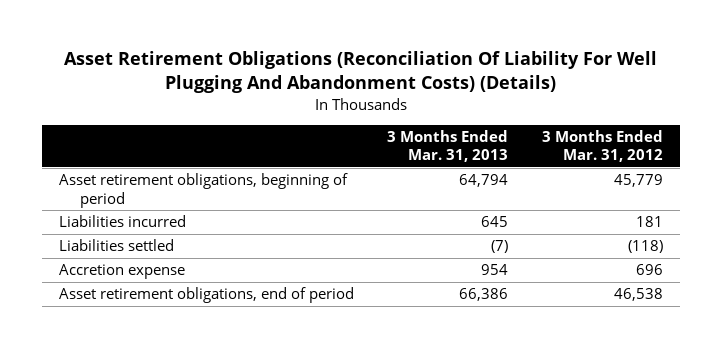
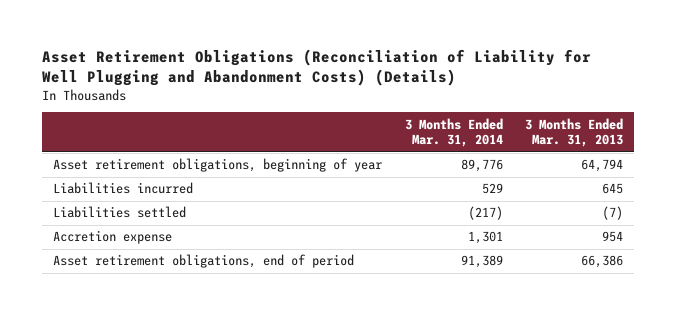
[63,51,657,94] Asset Retirement Obligations (Reconciliation Of Liability For Well Plugging And Abandonment Costs) (Details) -> [42,49,592,87] Asset Retirement Obligations (Reconciliation of Liability for Well Plugging and Abandonment Costs) (Details)
[542,130,664,163] 3 Months Ended Mar. 31, 2012 -> none
none -> [404,117,503,148] 3 Months Ended Mar. 31, 2014
[58,173,348,208] Asset retirement obligations, beginning of period -> [53,158,383,173] Asset retirement obligations, beginning of year

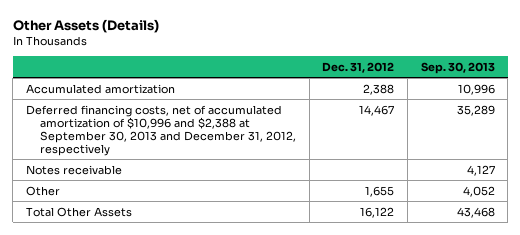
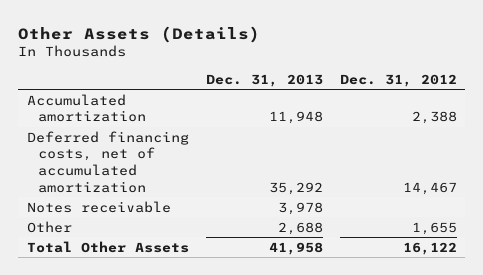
[420,61,495,74] Sep. 30, 2013 -> none
none -> [205,73,323,87] Dec. 31, 2013
[25,104,297,157] Deferred financing costs, net of accumulated amortization of $10,996 and $2,388 at September 30, 2013 and December 31, 2012, respectively -> [26,130,189,193] Deferred financing costs, net of accumulated amortization

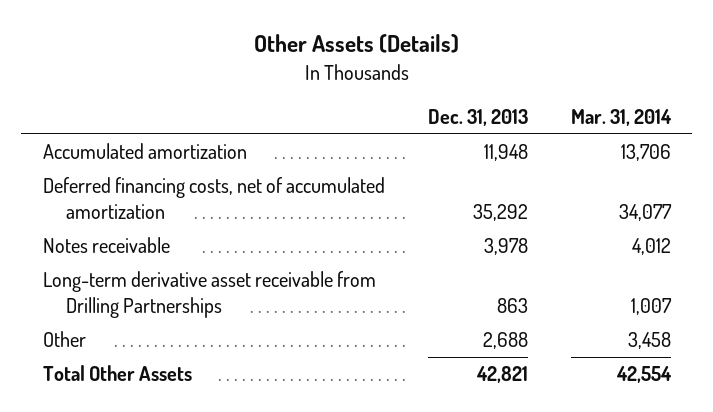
[339,73,457,87] Dec. 31, 2012 -> none
none -> [570,108,672,126] Mar. 31, 2014
none -> [42,271,376,319] Long-term derivative asset receivable from Drilling Partnerships
[268,241,323,255] 41,958 -> [475,366,528,384] 42,821

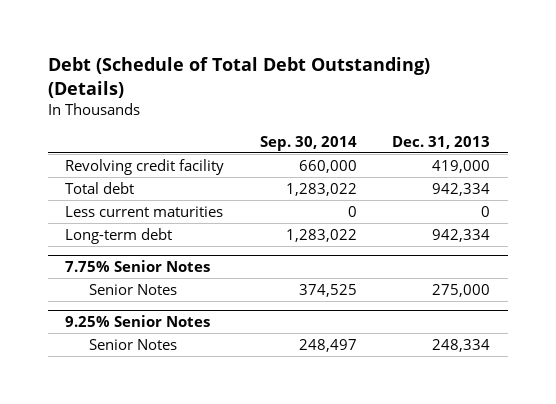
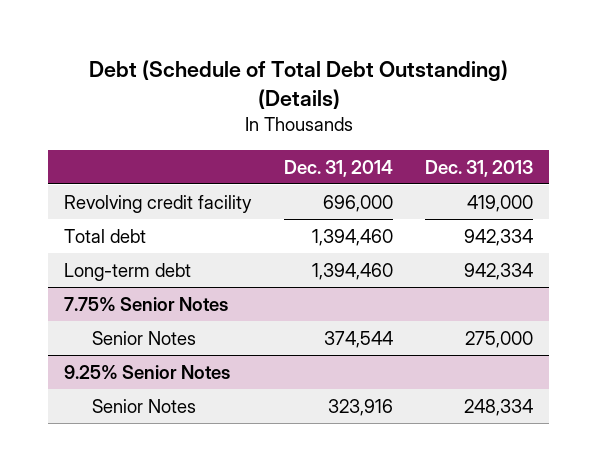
[259,135,357,151] Sep. 30, 2014 -> none
none -> [283,159,393,177] Dec. 31, 2014
[65,205,224,217] Less current maturities -> none

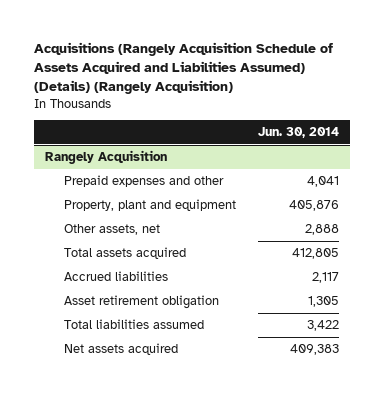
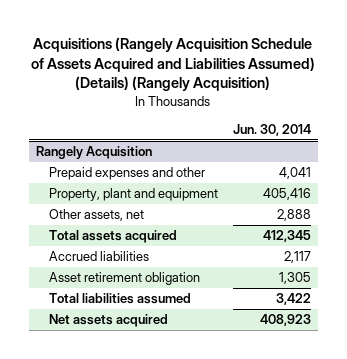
[288,200,339,212] 405,876 -> [262,188,311,201] 405,416
[291,248,339,260] 412,805 -> [262,230,311,243] 412,345
[289,344,339,356] 409,383 -> [259,314,311,327] 408,923

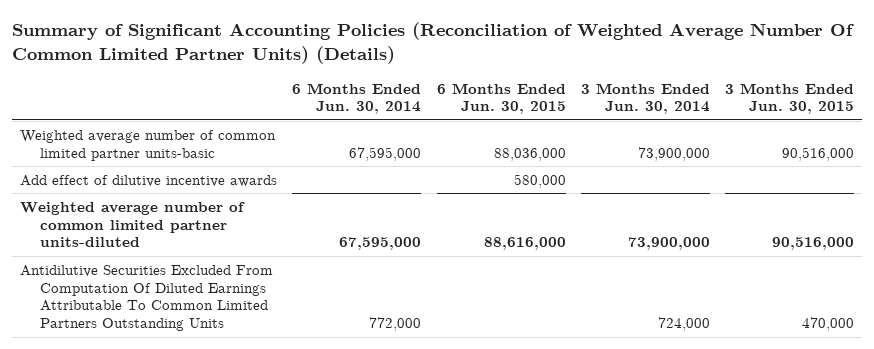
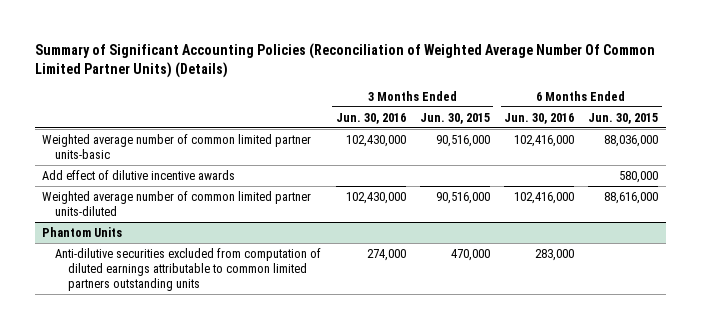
[292,82,422,115] 6 Months Ended Jun. 30, 2014 -> none
[580,82,710,115] 3 Months Ended Jun. 30, 2014 -> none
none -> [335,112,406,124] Jun. 30, 2016
none -> [504,112,575,124] Jun. 30, 2016
none -> [42,226,123,237] Phantom Units
[19,264,273,332] Antidilutive Securities Excluded From Computation Of Diluted Earnings Attributable To Common Limited Partners Outstanding Units -> [55,247,322,292] Anti-dilutive securities excluded from computation of diluted earnings attributable to common limited partners outstanding units

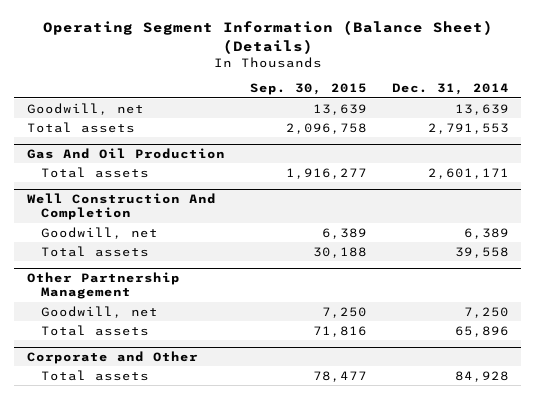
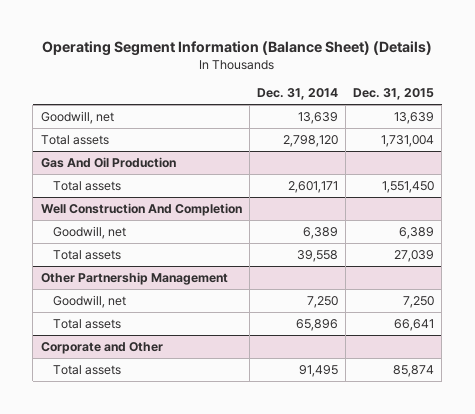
[249,83,367,96] Sep. 30, 2015 -> none
none -> [353,88,435,101] Dec. 31, 2015
[427,122,509,134] 2,791,553 -> [282,134,338,147] 2,798,120
[454,370,509,382] 84,928 -> [298,364,338,377] 91,495

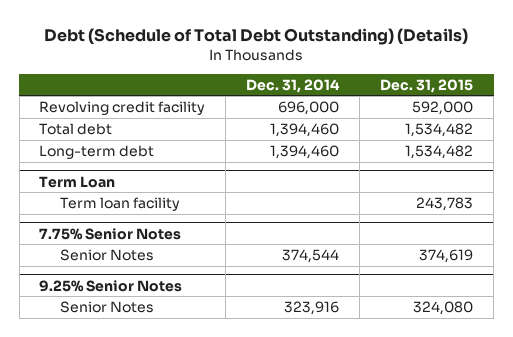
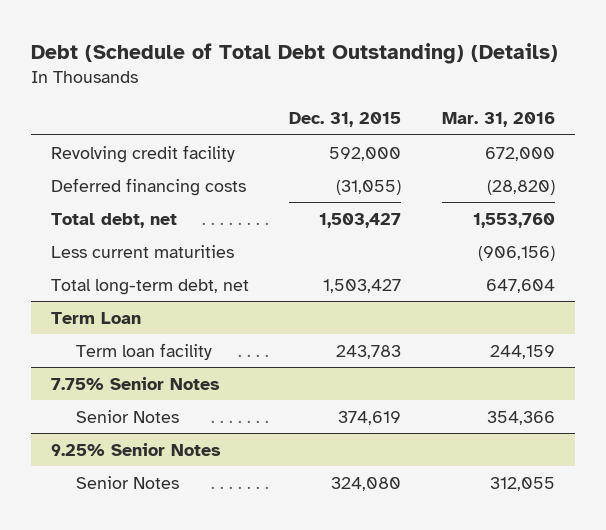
[246,78,341,93] Dec. 31, 2014 -> none
none -> [441,112,555,128] Mar. 31, 2016
none -> [51,177,247,196] Deferred financing costs
[39,122,113,135] Total debt -> [51,212,178,228] Total debt, net
[405,122,474,137] 1,534,482 -> [319,212,402,228] 1,503,427
none -> [51,244,235,258] Less current maturities
[39,144,155,159] Long-term debt -> [51,278,250,295] Total long-term debt, net
[405,144,474,159] 1,534,482 -> [323,278,402,293] 1,503,427

